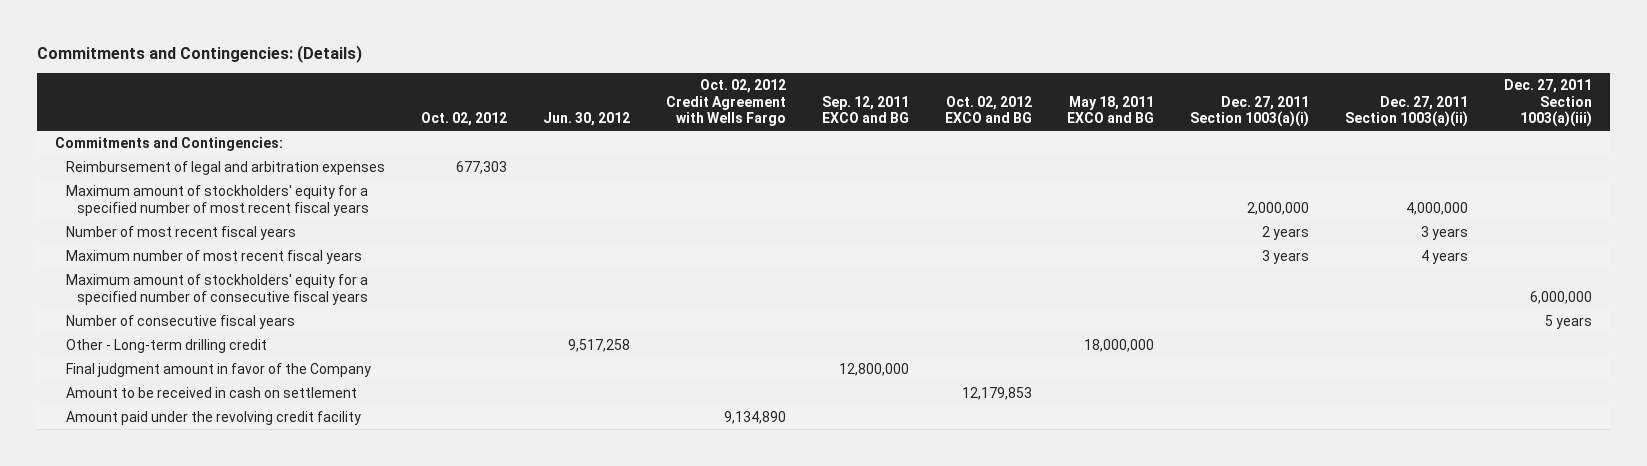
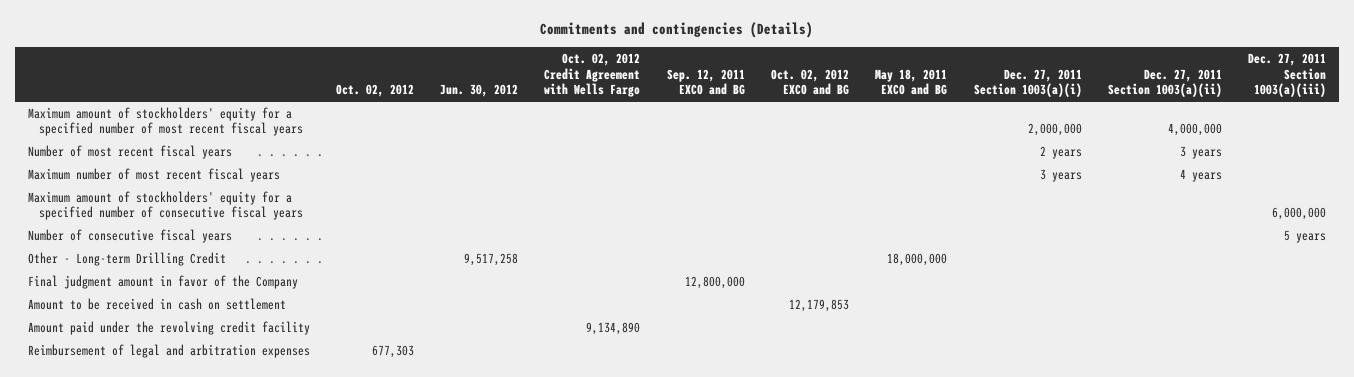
[37,44,363,63] Commitments and Contingencies: (Details) -> [539,22,813,39] Commitments and contingencies (Details)
[55,137,284,152] Commitments and Contingencies: -> none
[66,339,268,354] Other - Long-term drilling credit -> [27,251,226,266] Other - Long-term Drilling Credit
[66,161,386,176] Reimbursement of legal and arbitration expenses -> [27,343,310,358] Reimbursement of legal and arbitration expenses

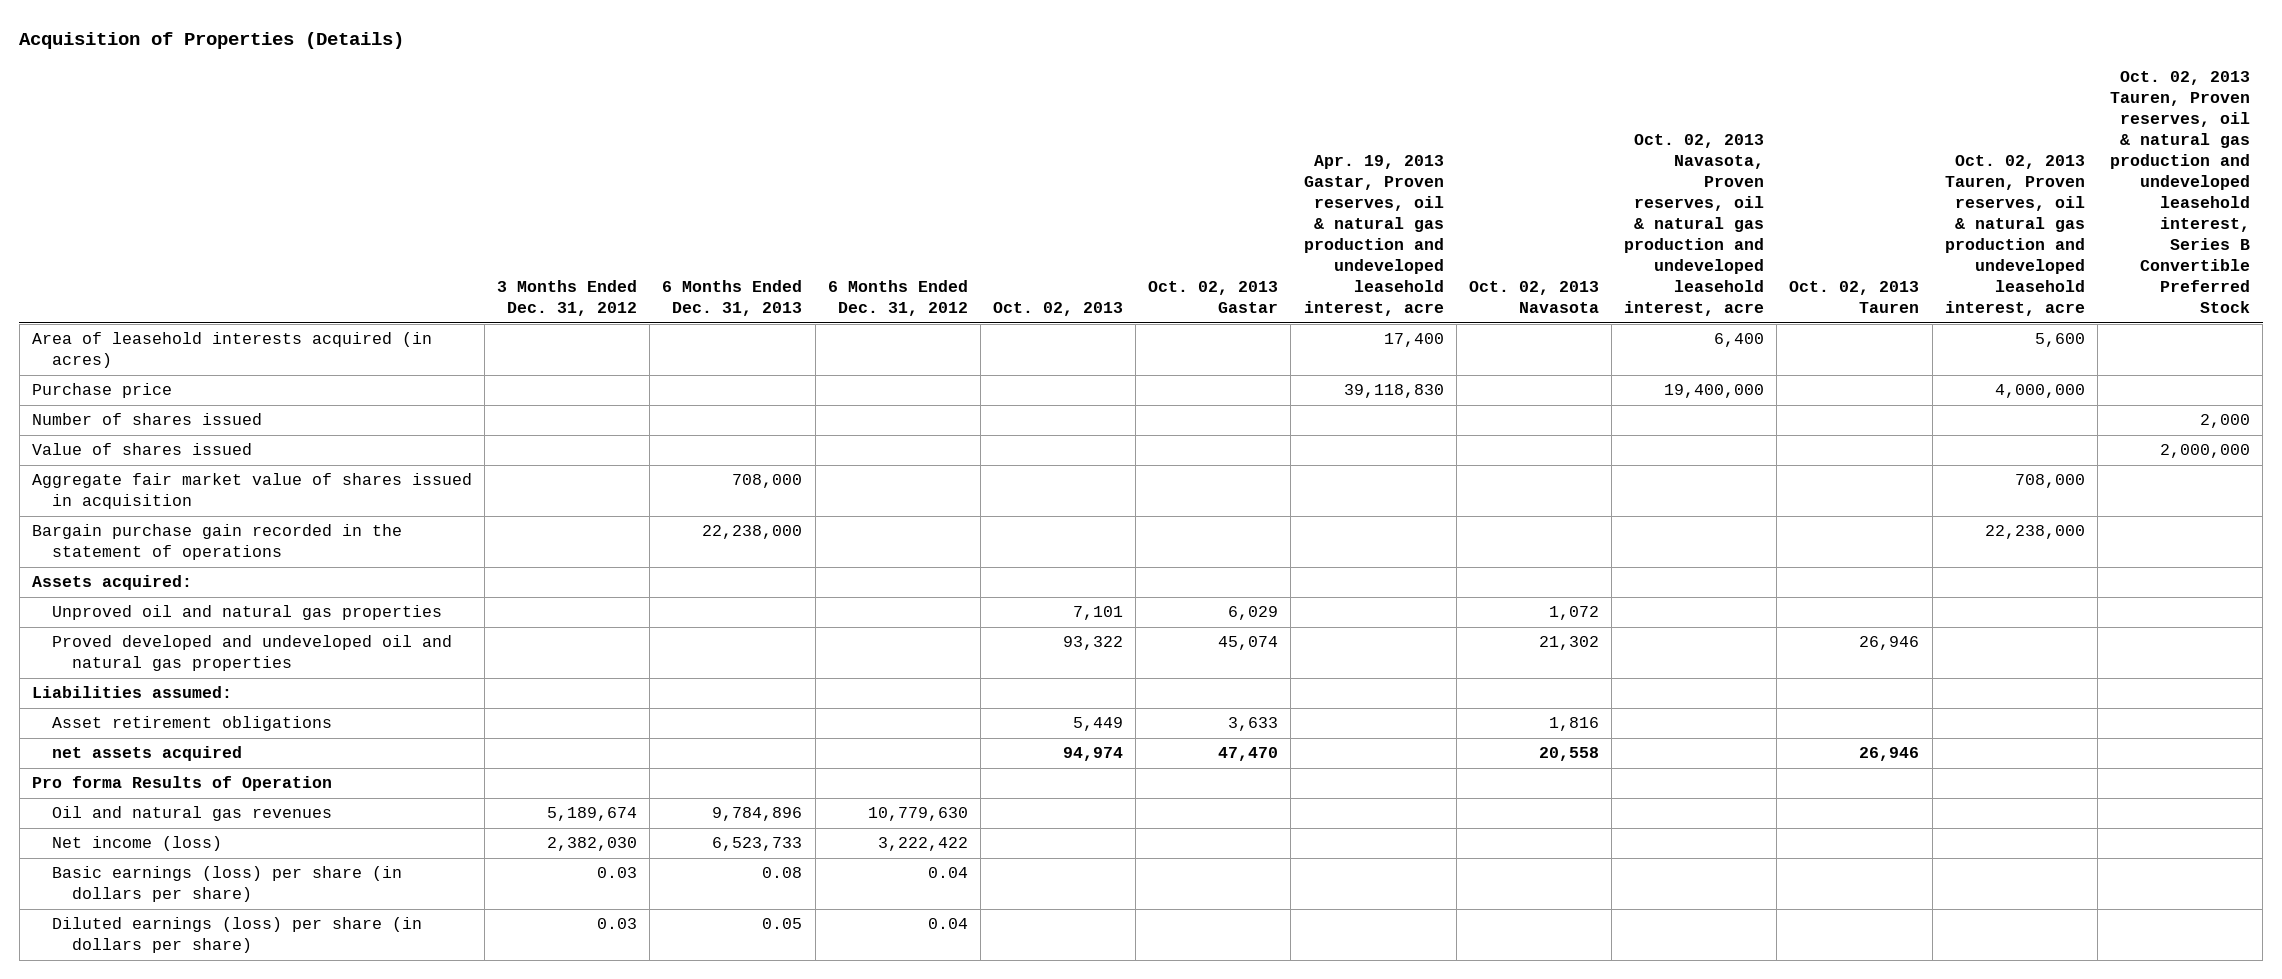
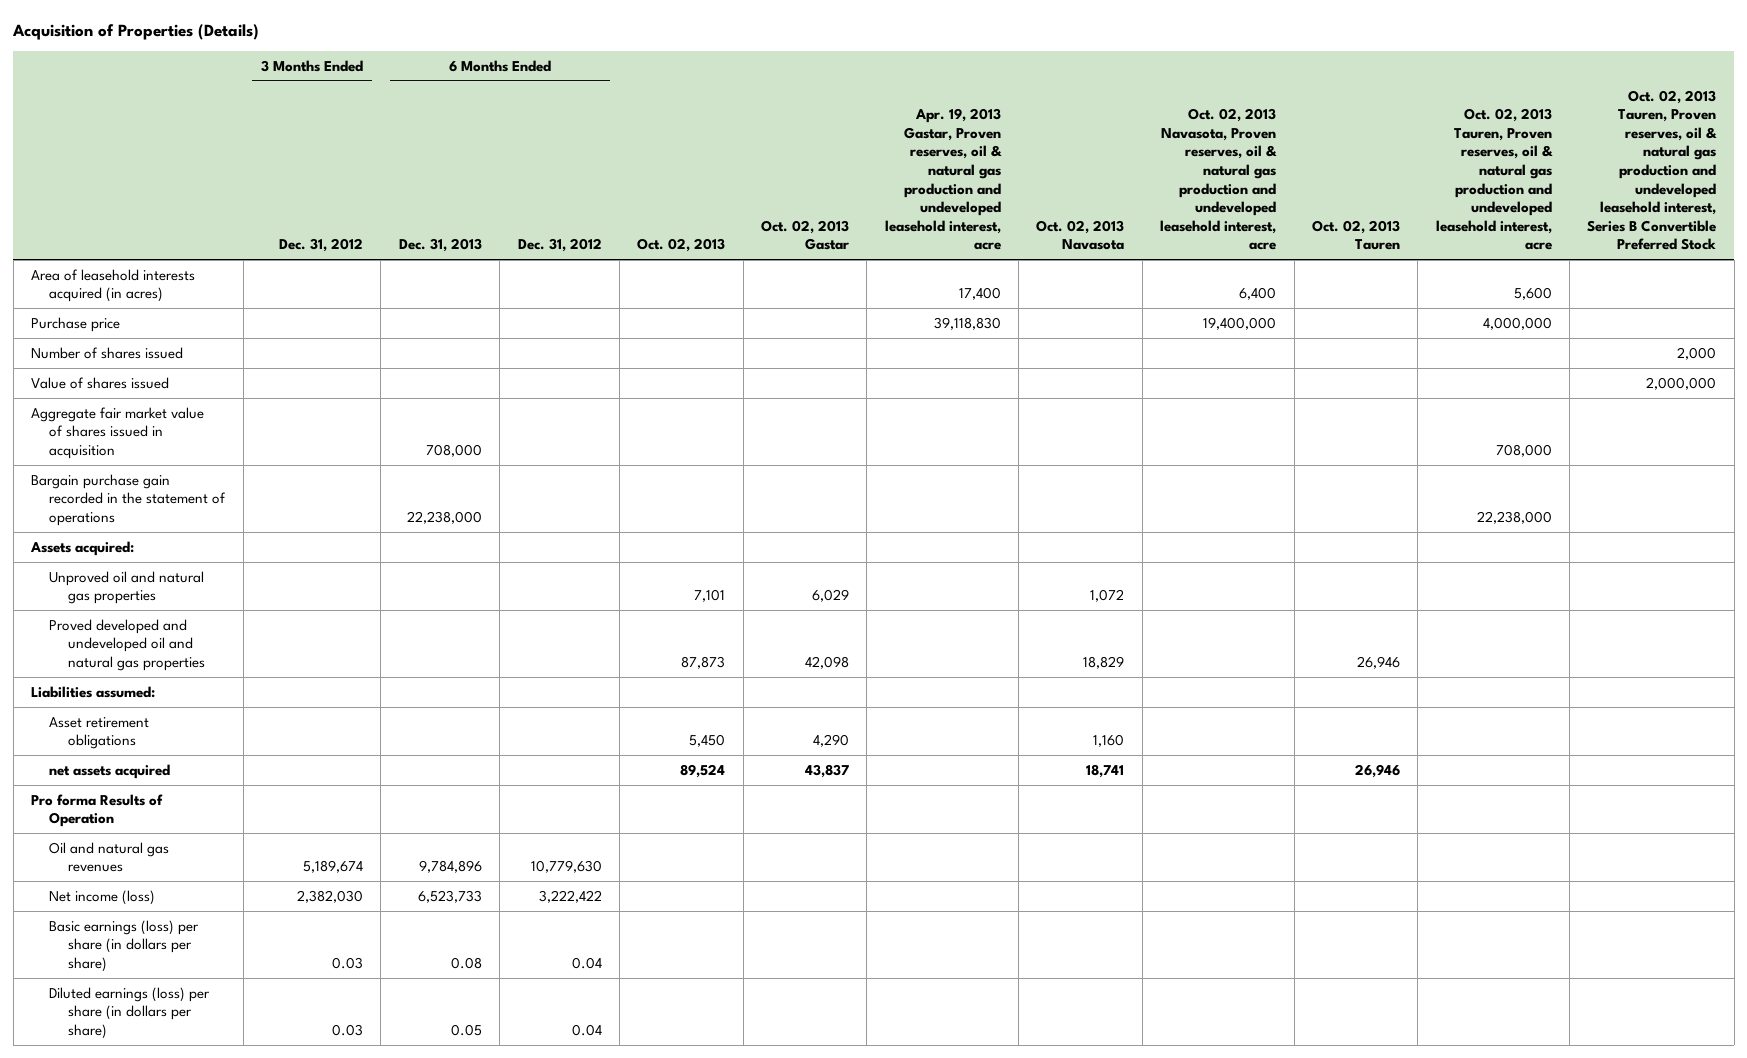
[1062,636,1123,651] 93,322 -> [681,655,726,669] 87,873
[1218,636,1279,651] 45,074 -> [805,655,850,669] 42,098
[1538,636,1599,651] 21,302 -> [1083,655,1125,669] 18,829
[1072,717,1123,732] 5,449 -> [689,734,726,748] 5,450
[1228,717,1279,732] 3,633 -> [813,734,850,748] 4,290
[1548,717,1599,732] 1,816 -> [1093,734,1125,748] 1,160
[1062,747,1123,762] 94,974 -> [680,763,726,778] 89,524
[1218,747,1279,762] 47,470 -> [805,763,850,778] 43,837
[1538,747,1599,762] 20,558 -> [1086,763,1125,778] 18,741

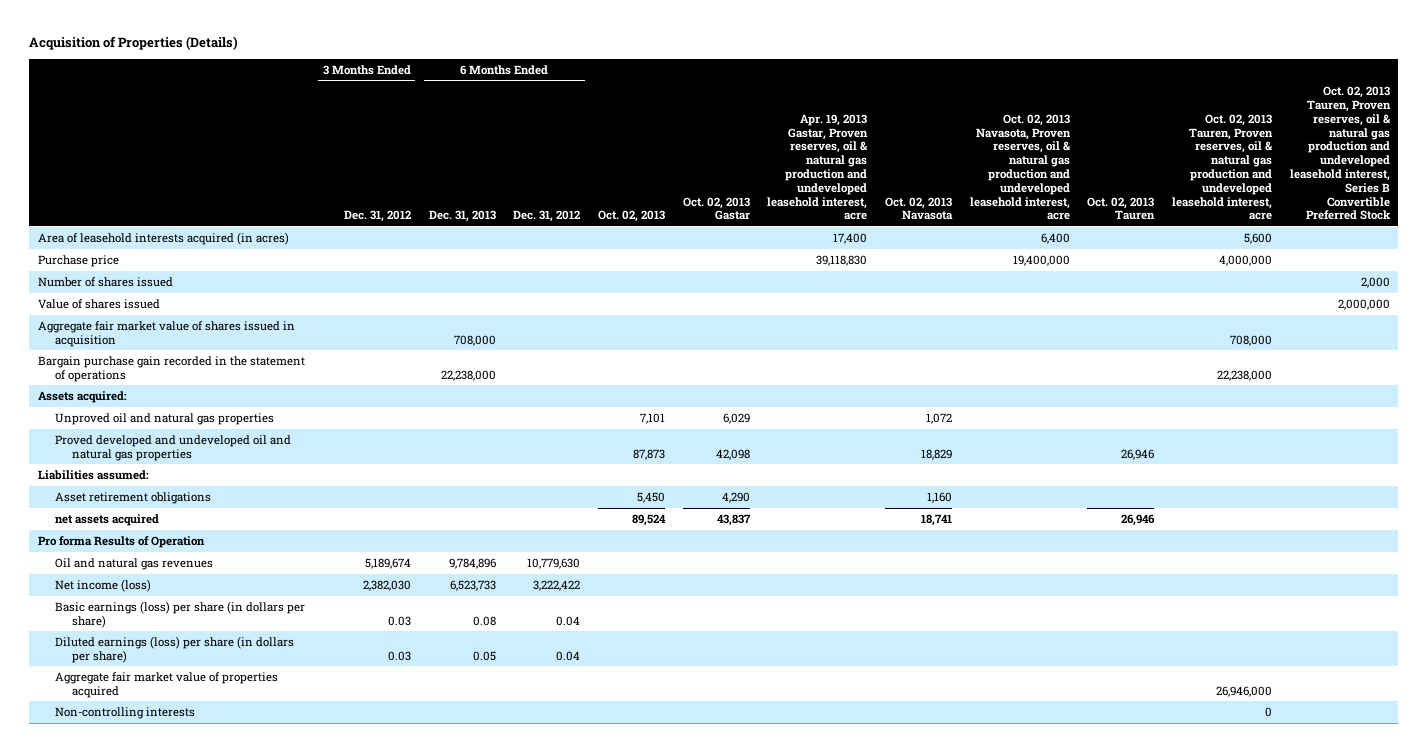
none -> [54,671,278,698] Aggregate fair market value of properties acquired
none -> [54,706,195,719] Non-controlling interests

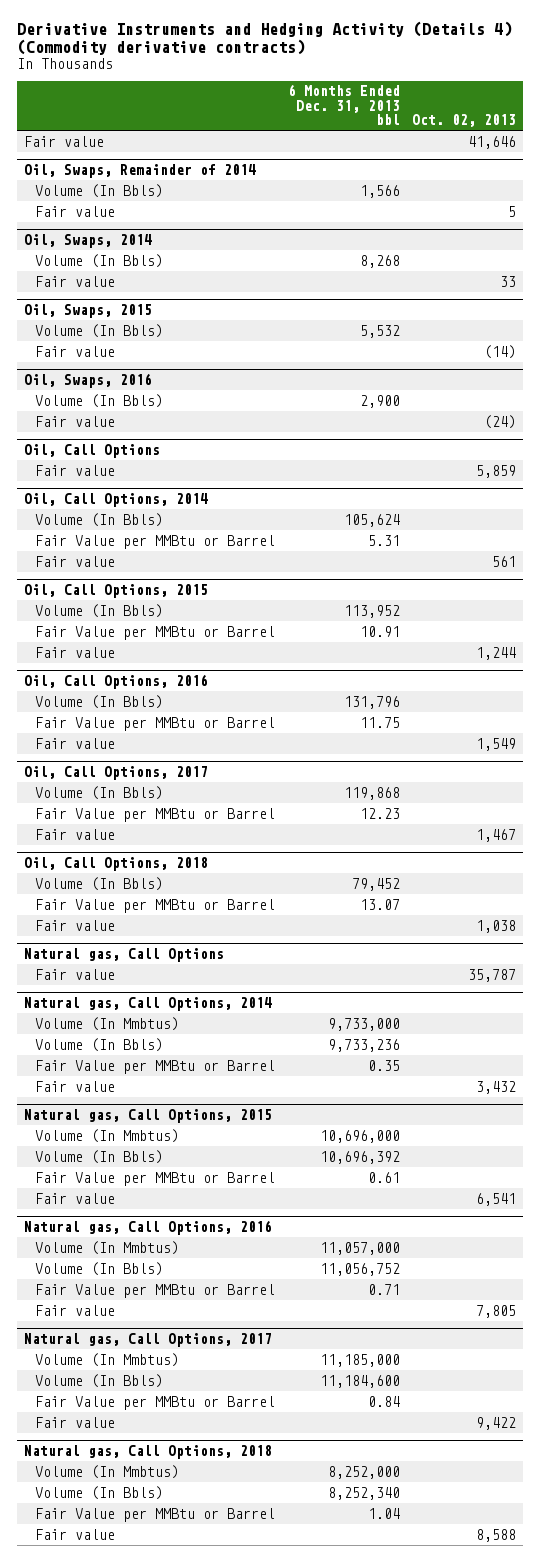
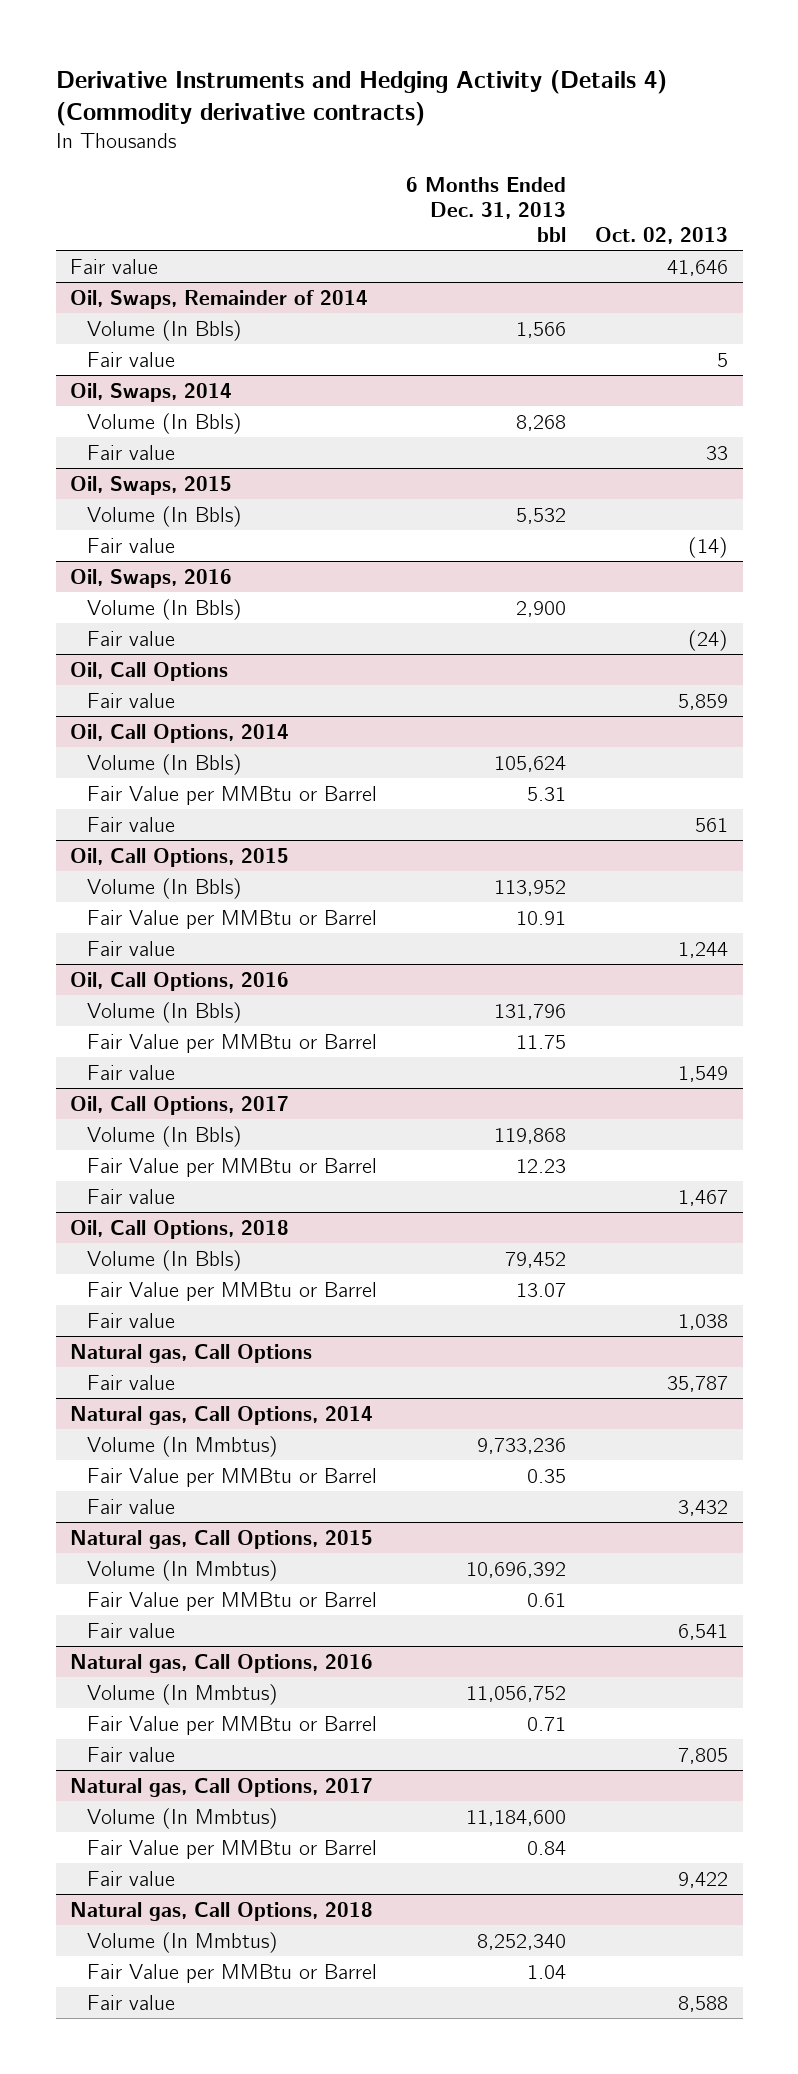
[34,1037,163,1052] Volume (In Bbls) -> none
[327,1017,400,1031] 9,733,000 -> [477,1437,567,1454] 9,733,236
[34,1149,163,1164] Volume (In Bbls) -> none
[319,1129,400,1143] 10,696,000 -> [466,1561,567,1578] 10,696,392
[34,1261,163,1276] Volume (In Bbls) -> none
[319,1241,400,1255] 11,057,000 -> [466,1685,567,1702] 11,056,752
[34,1373,163,1388] Volume (In Bbls) -> none
[319,1353,400,1367] 11,185,000 -> [466,1809,567,1826] 11,184,600
[34,1485,163,1500] Volume (In Bbls) -> none
[327,1465,400,1479] 8,252,000 -> [477,1933,567,1950] 8,252,340

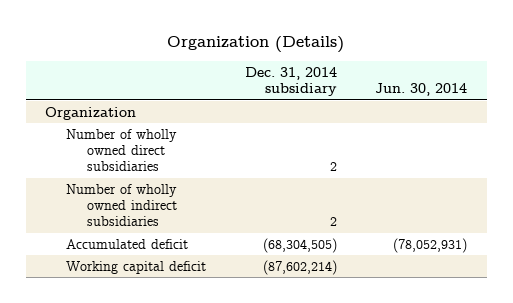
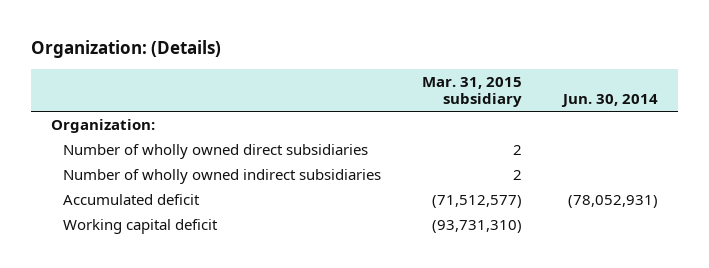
[167,36,345,54] Organization (Details) -> [30,39,221,58] Organization: (Details)
[244,67,337,97] Dec. 31, 2014 subsidiary -> none
none -> [422,76,523,108] Mar. 31, 2015 subsidiary
[45,106,137,120] Organization -> [51,118,156,133] Organization:

